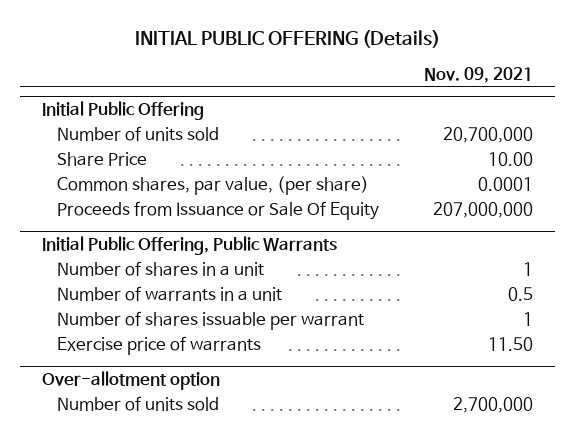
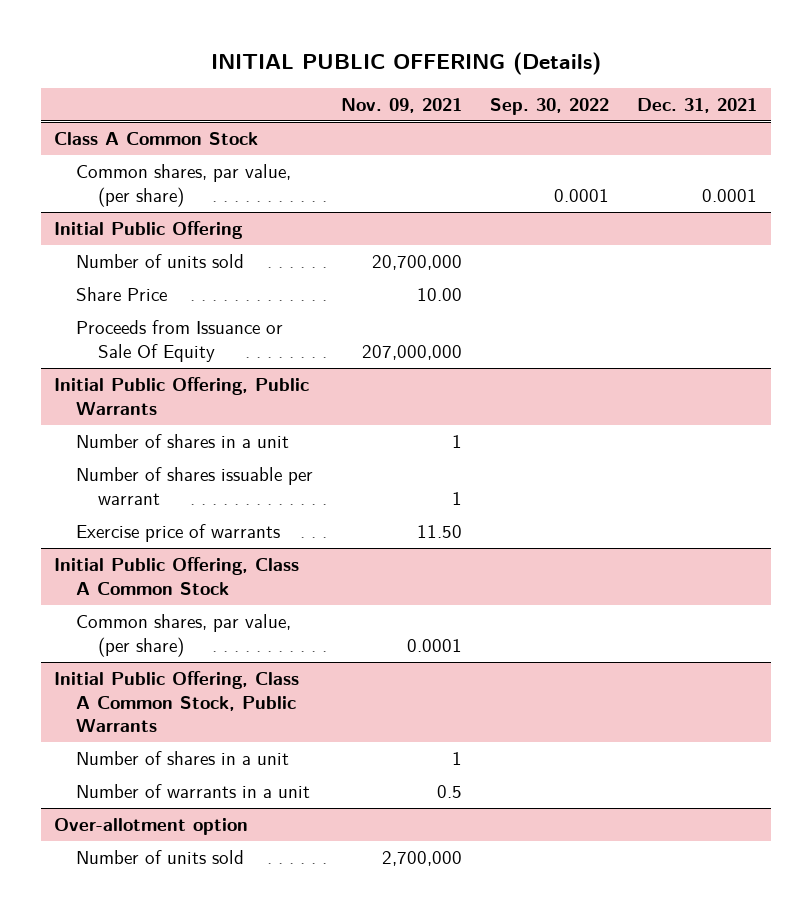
none -> [490,97,610,115] Sep. 30, 2022
none -> [636,97,757,113] Dec. 31, 2021
none -> [54,131,259,145] Class A Common Stock
none -> [76,163,292,207] Common shares, par value, (per share)
[56,176,369,196] Common shares, par value, (per share) -> none
[56,286,282,302] Number of warrants in a unit -> none
none -> [54,556,300,595] Initial Public Offering, Class A Common Stock
none -> [76,613,292,657] Common shares, par value, (per share)
none -> [54,670,300,733] Initial Public Offering, Class A Common Stock, Public Warrants
none -> [76,750,290,765] Number of shares in a unit
none -> [76,783,311,798] Number of warrants in a unit

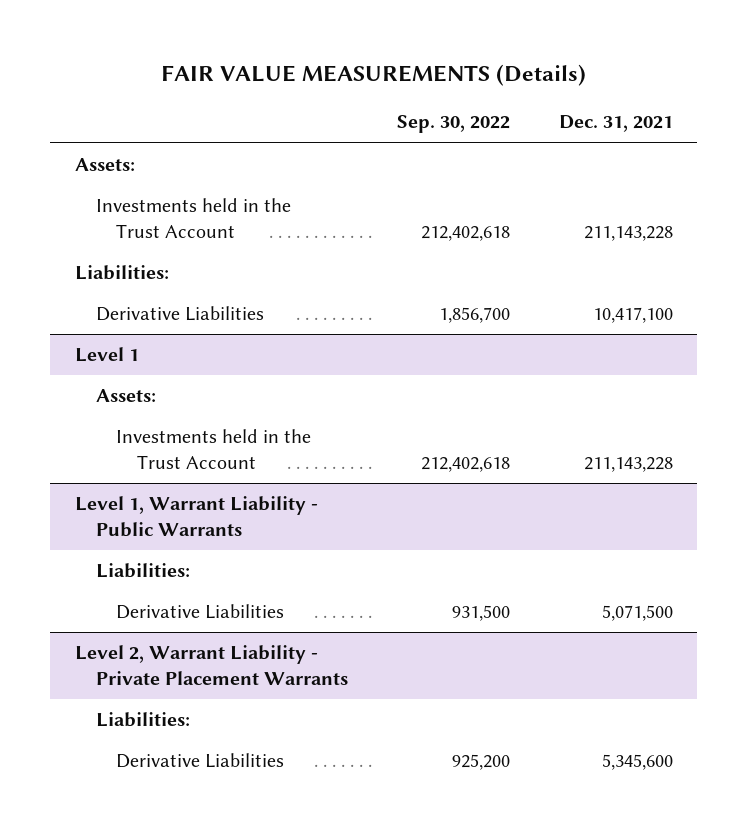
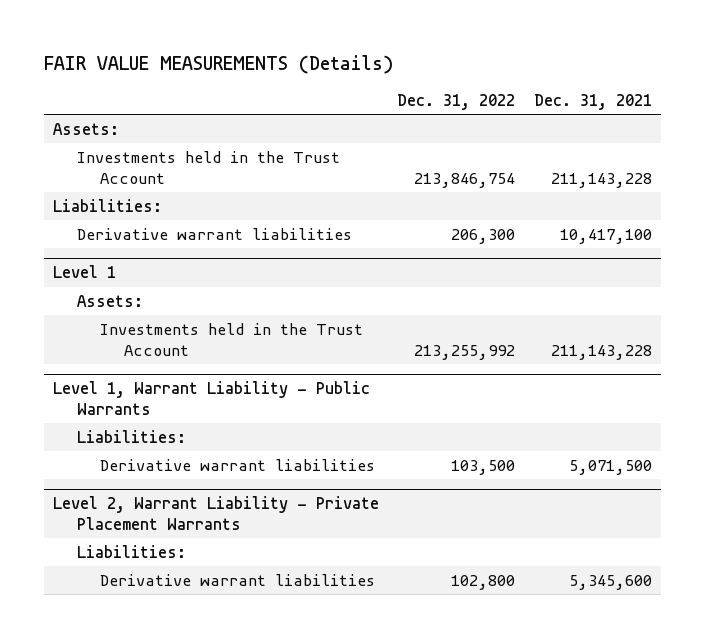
[396,115,510,134] Sep. 30, 2022 -> none
none -> [397,93,516,110] Dec. 31, 2022
[95,306,264,322] Derivative Liabilities -> [76,227,352,240] Derivative warrant liabilities
[116,604,285,620] Derivative Liabilities -> [100,458,376,471] Derivative warrant liabilities
[116,753,285,769] Derivative Liabilities -> [100,573,376,586] Derivative warrant liabilities

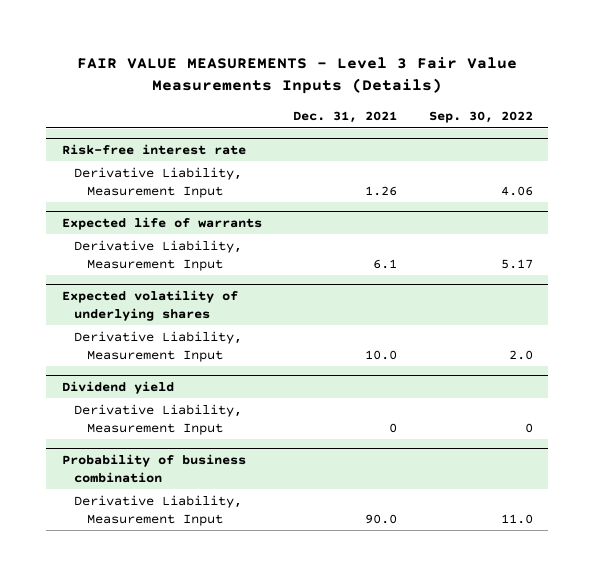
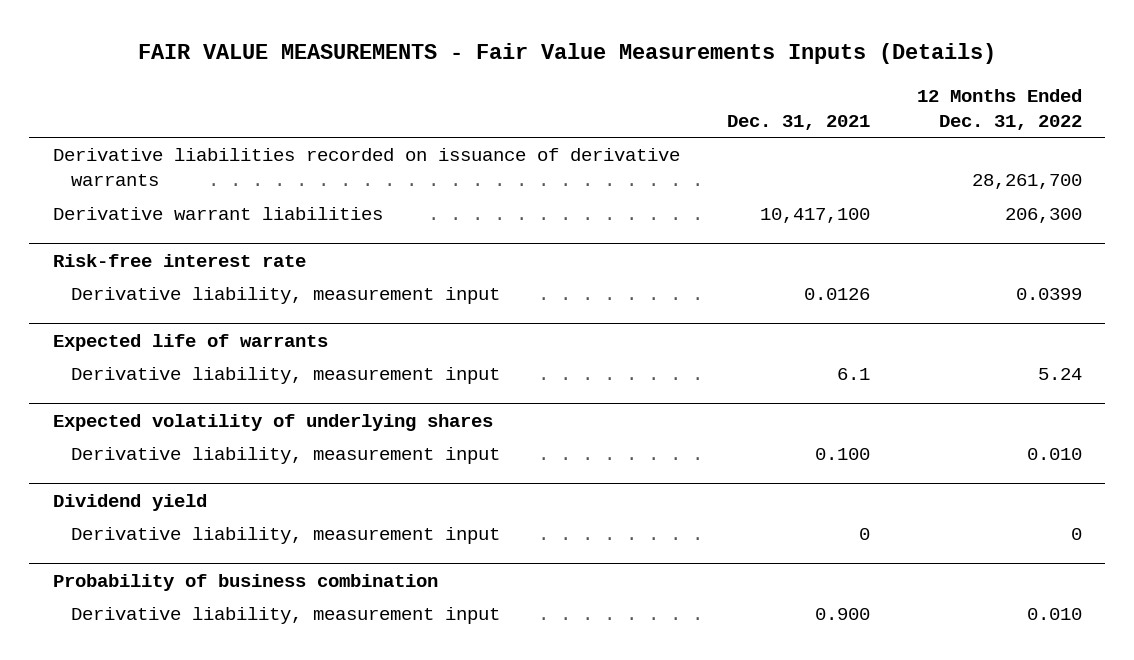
[77,57,518,95] FAIR VALUE MEASUREMENTS - Level 3 Fair Value Measurements Inputs (Details) -> [138,43,997,65] FAIR VALUE MEASUREMENTS - Fair Value Measurements Inputs (Details)
[428,111,533,124] Sep. 30, 2022 -> none
none -> [916,88,1082,130] 12 Months Ended Dec. 31, 2022
none -> [52,148,680,187] Derivative liabilities recorded on issuance of derivative warrants
none -> [52,207,383,221] Derivative warrant liabilities
[74,166,243,199] Derivative Liability, Measurement Input -> [71,287,501,305] Derivative liability, measurement input
[365,186,398,197] 1.26 -> [803,288,870,301] 0.0126
[74,239,243,272] Derivative Liability, Measurement Input -> [71,367,501,385] Derivative liability, measurement input
[74,330,243,363] Derivative Liability, Measurement Input -> [71,447,501,465] Derivative liability, measurement input
[365,350,398,361] 10.0 -> [814,448,870,461] 0.100
[74,403,243,436] Derivative Liability, Measurement Input -> [71,527,501,545] Derivative liability, measurement input
[74,494,243,527] Derivative Liability, Measurement Input -> [71,607,501,625] Derivative liability, measurement input
[365,514,398,525] 90.0 -> [814,608,870,621] 0.900

